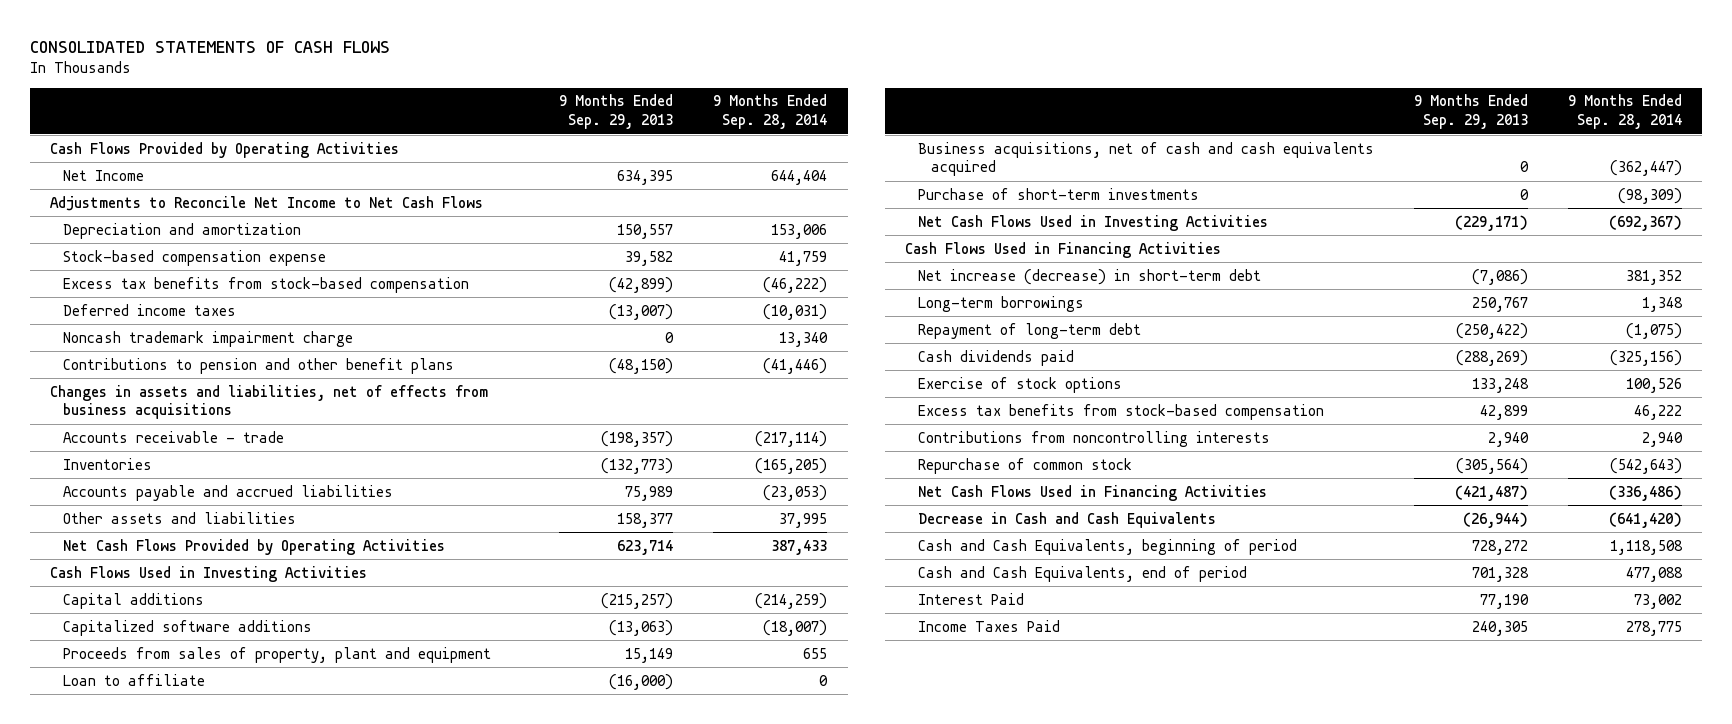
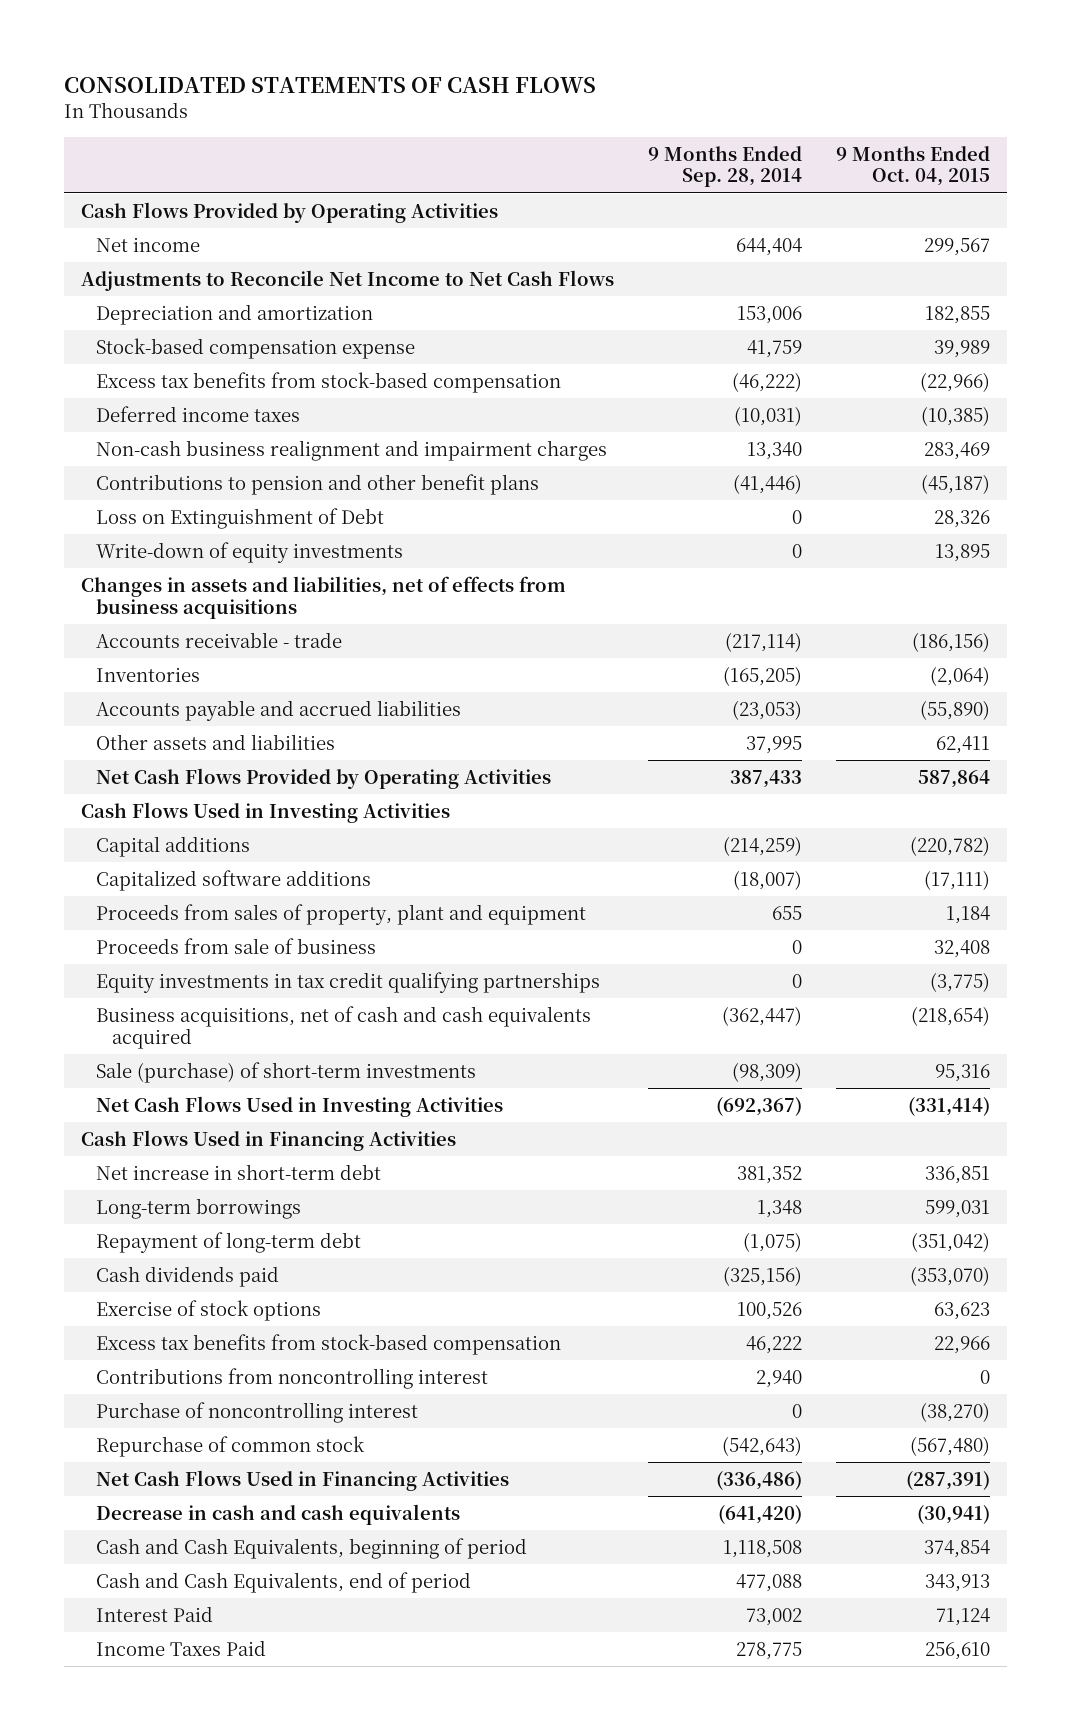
[559,94,674,129] 9 Months Ended Sep. 29, 2013 -> none
none -> [835,145,990,187] 9 Months Ended Oct. 04, 2015
[63,169,145,181] Net Income -> [96,237,201,253] Net income
[63,330,354,347] Noncash trademark impairment charge -> [96,440,608,462] Non-cash business realignment and impairment charges
none -> [96,508,385,530] Loss on Extinguishment of Debt
none -> [96,542,404,564] Write-down of equity investments
[63,673,206,686] Loan to affiliate -> none
none -> [96,938,377,955] Proceeds from sale of business
none -> [96,972,601,994] Equity investments in tax credit qualifying partnerships
[917,187,1199,200] Purchase of short-term investments -> [96,1062,477,1084] Sale (purchase) of short-term investments
[917,268,1261,285] Net increase (decrease) in short-term debt -> [96,1164,382,1181] Net increase in short-term debt
[917,430,1270,447] Contributions from noncontrolling interests -> [96,1368,489,1390] Contributions from noncontrolling interest
none -> [96,1402,419,1424] Purchase of noncontrolling interest
[917,511,1216,528] Decrease in Cash and Cash Equivalents -> [96,1504,461,1526] Decrease in cash and cash equivalents

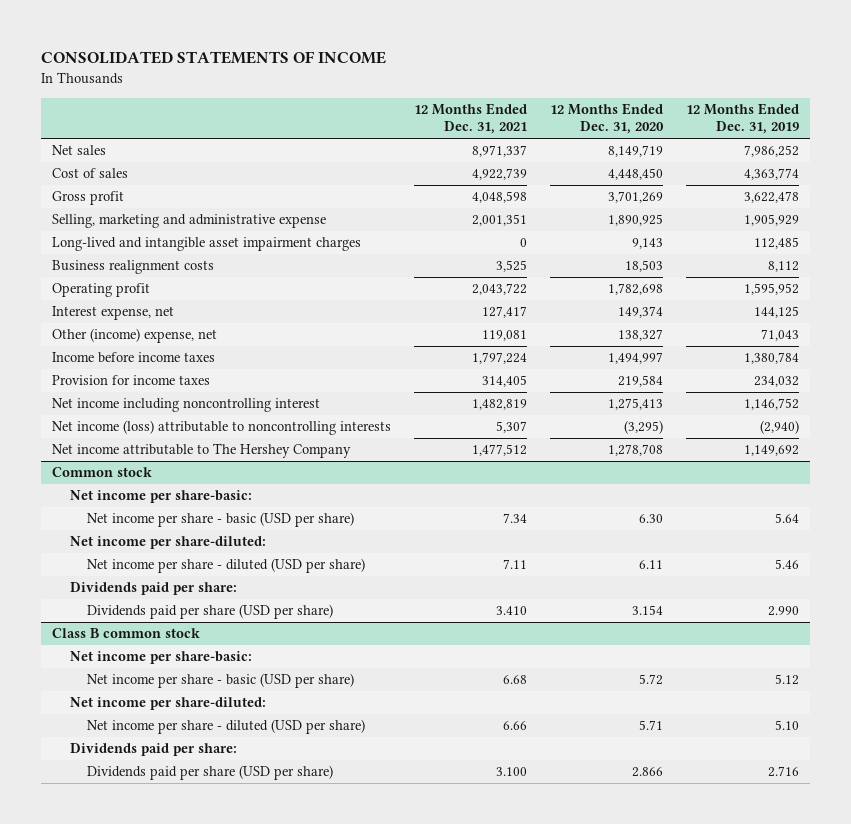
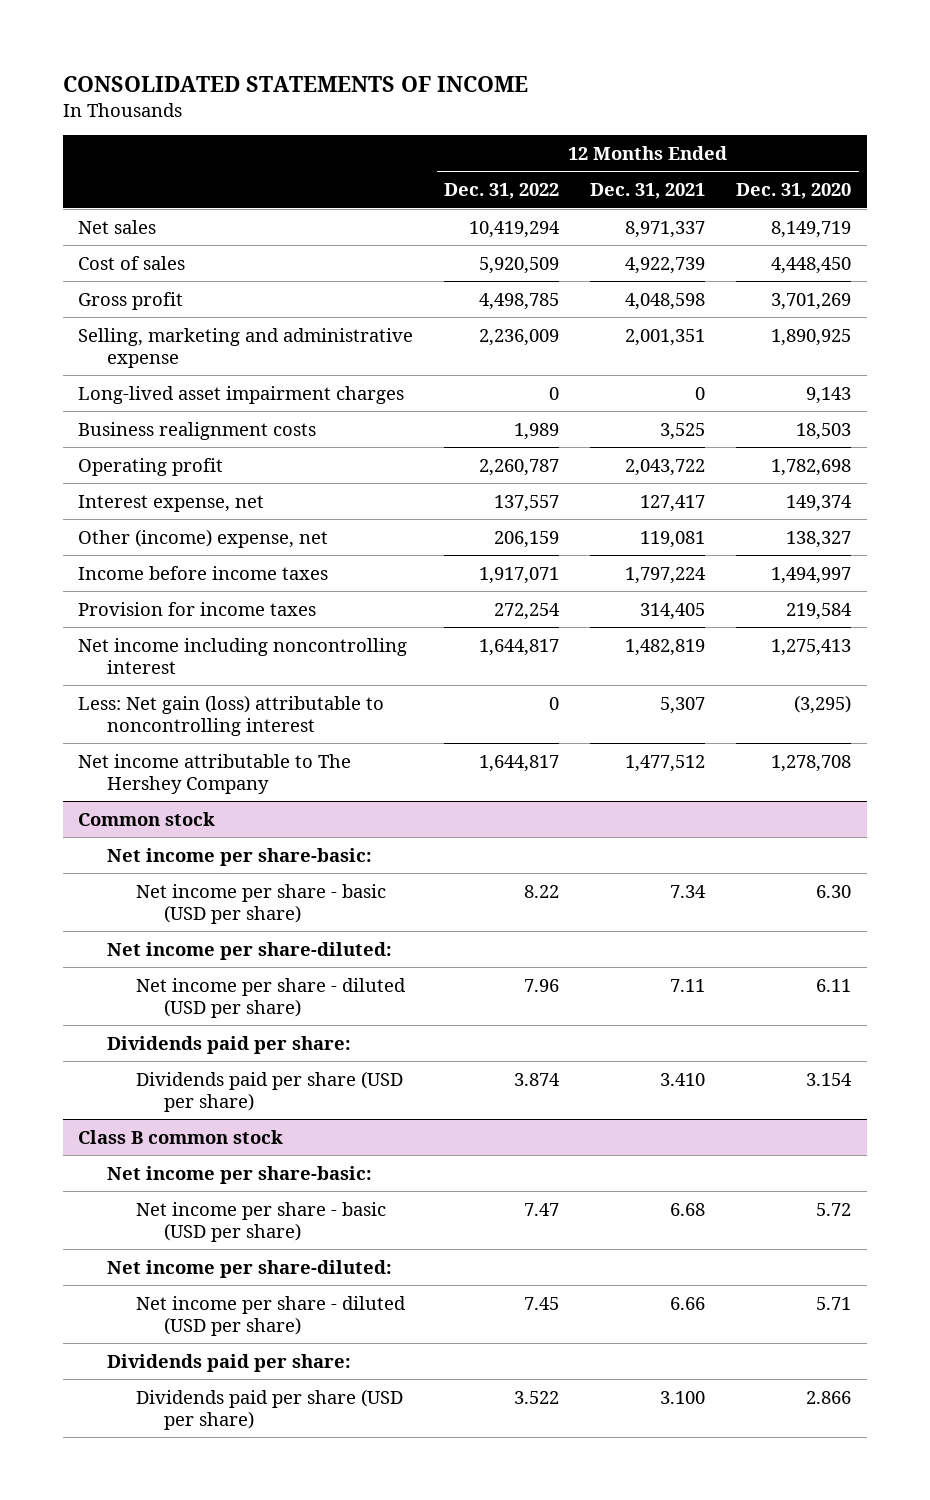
[685,102,799,135] 12 Months Ended Dec. 31, 2019 -> none
none -> [444,183,560,200] Dec. 31, 2022
[52,237,362,252] Long-lived and intangible asset impairment charges -> [78,385,405,404] Long-lived asset impairment charges
[52,420,392,436] Net income (loss) attributable to noncontrolling interests -> [78,694,385,736] Less: Net gain (loss) attributable to noncontrolling interest

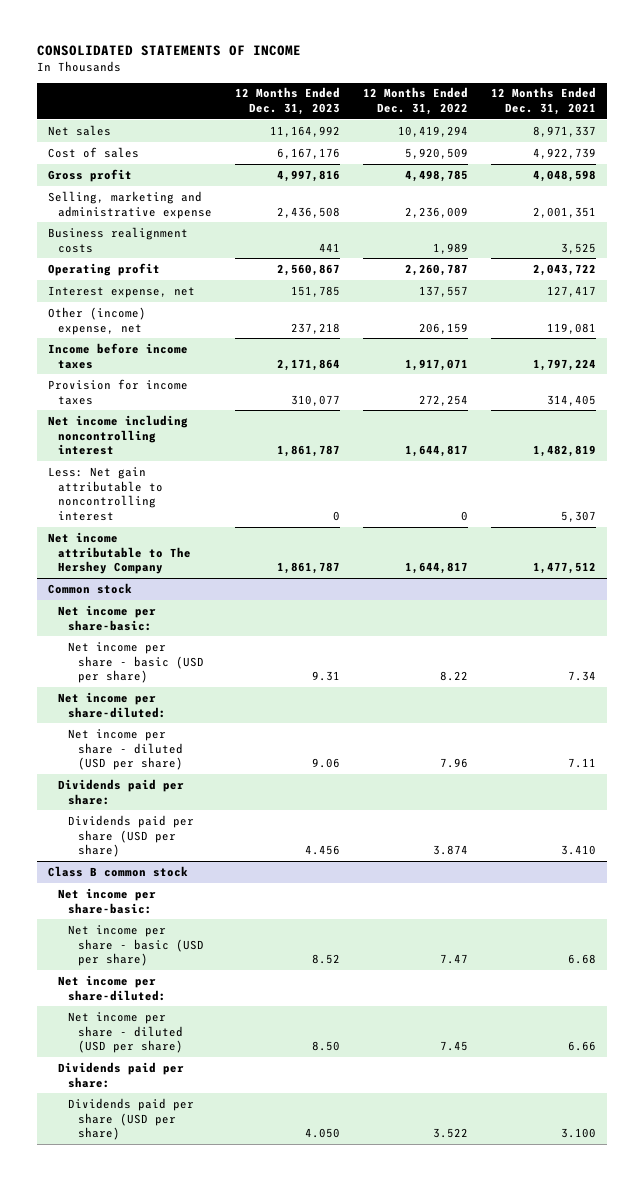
[736,183,852,200] Dec. 31, 2020 -> none
none -> [235,87,341,116] 12 Months Ended Dec. 31, 2023
[78,385,405,404] Long-lived asset impairment charges -> none
[78,694,385,736] Less: Net gain (loss) attributable to noncontrolling interest -> [48,466,164,522] Less: Net gain attributable to noncontrolling interest

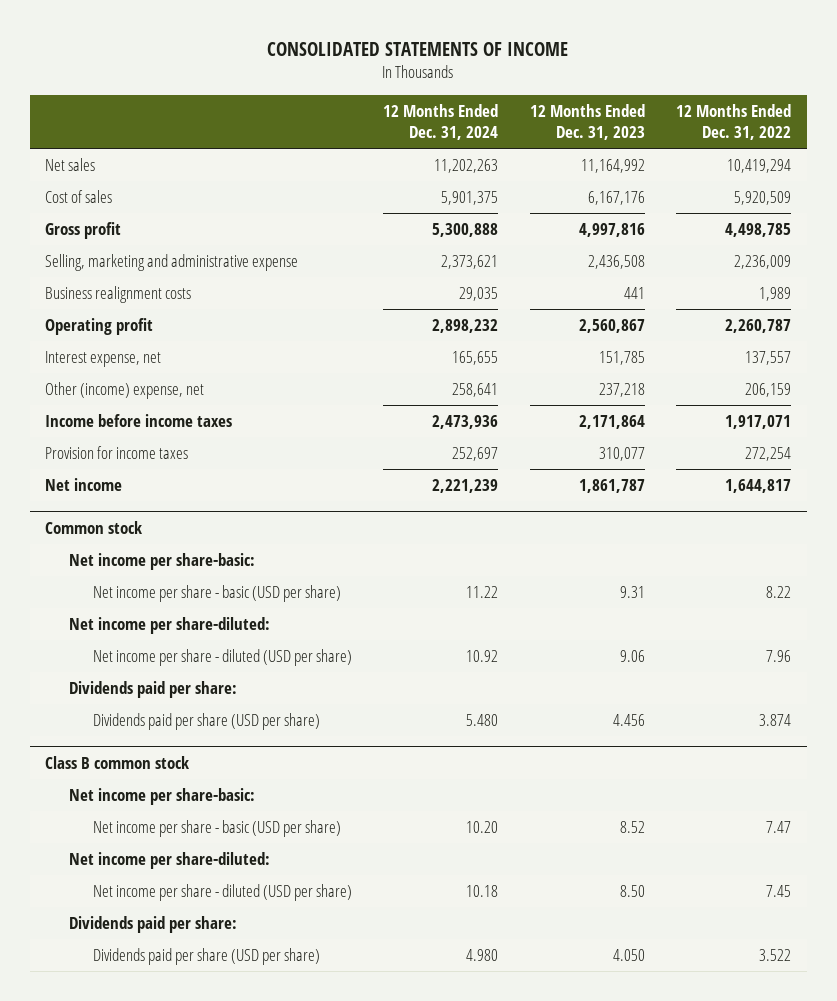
[490,87,596,116] 12 Months Ended Dec. 31, 2021 -> none
none -> [383,103,499,141] 12 Months Ended Dec. 31, 2024
[48,414,189,456] Net income including noncontrolling interest -> none
[48,466,164,522] Less: Net gain attributable to noncontrolling interest -> none
[48,531,192,575] Net income attributable to The Hershey Company -> [45,477,123,491] Net income

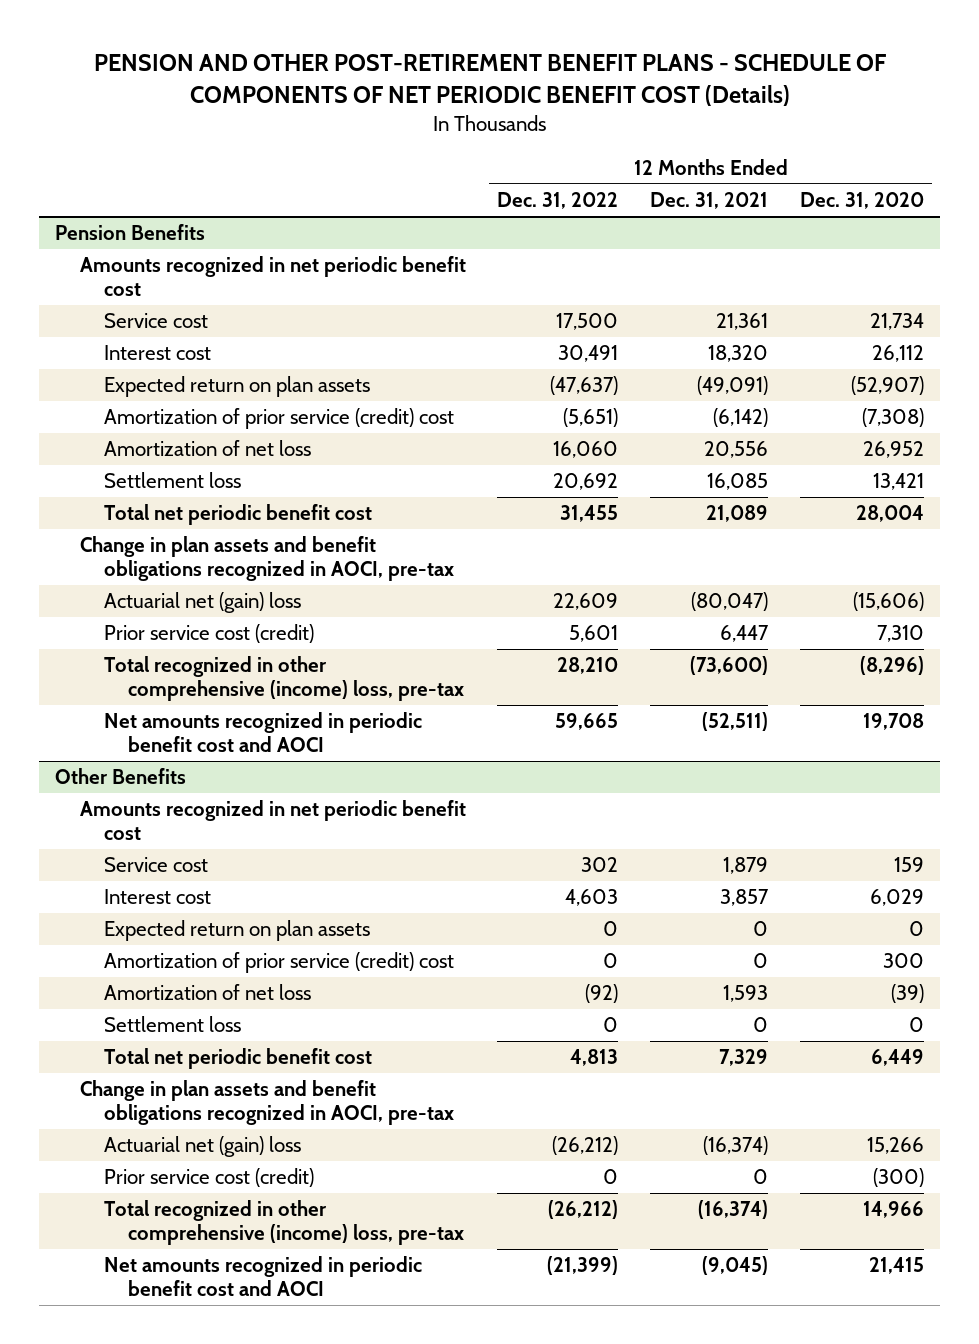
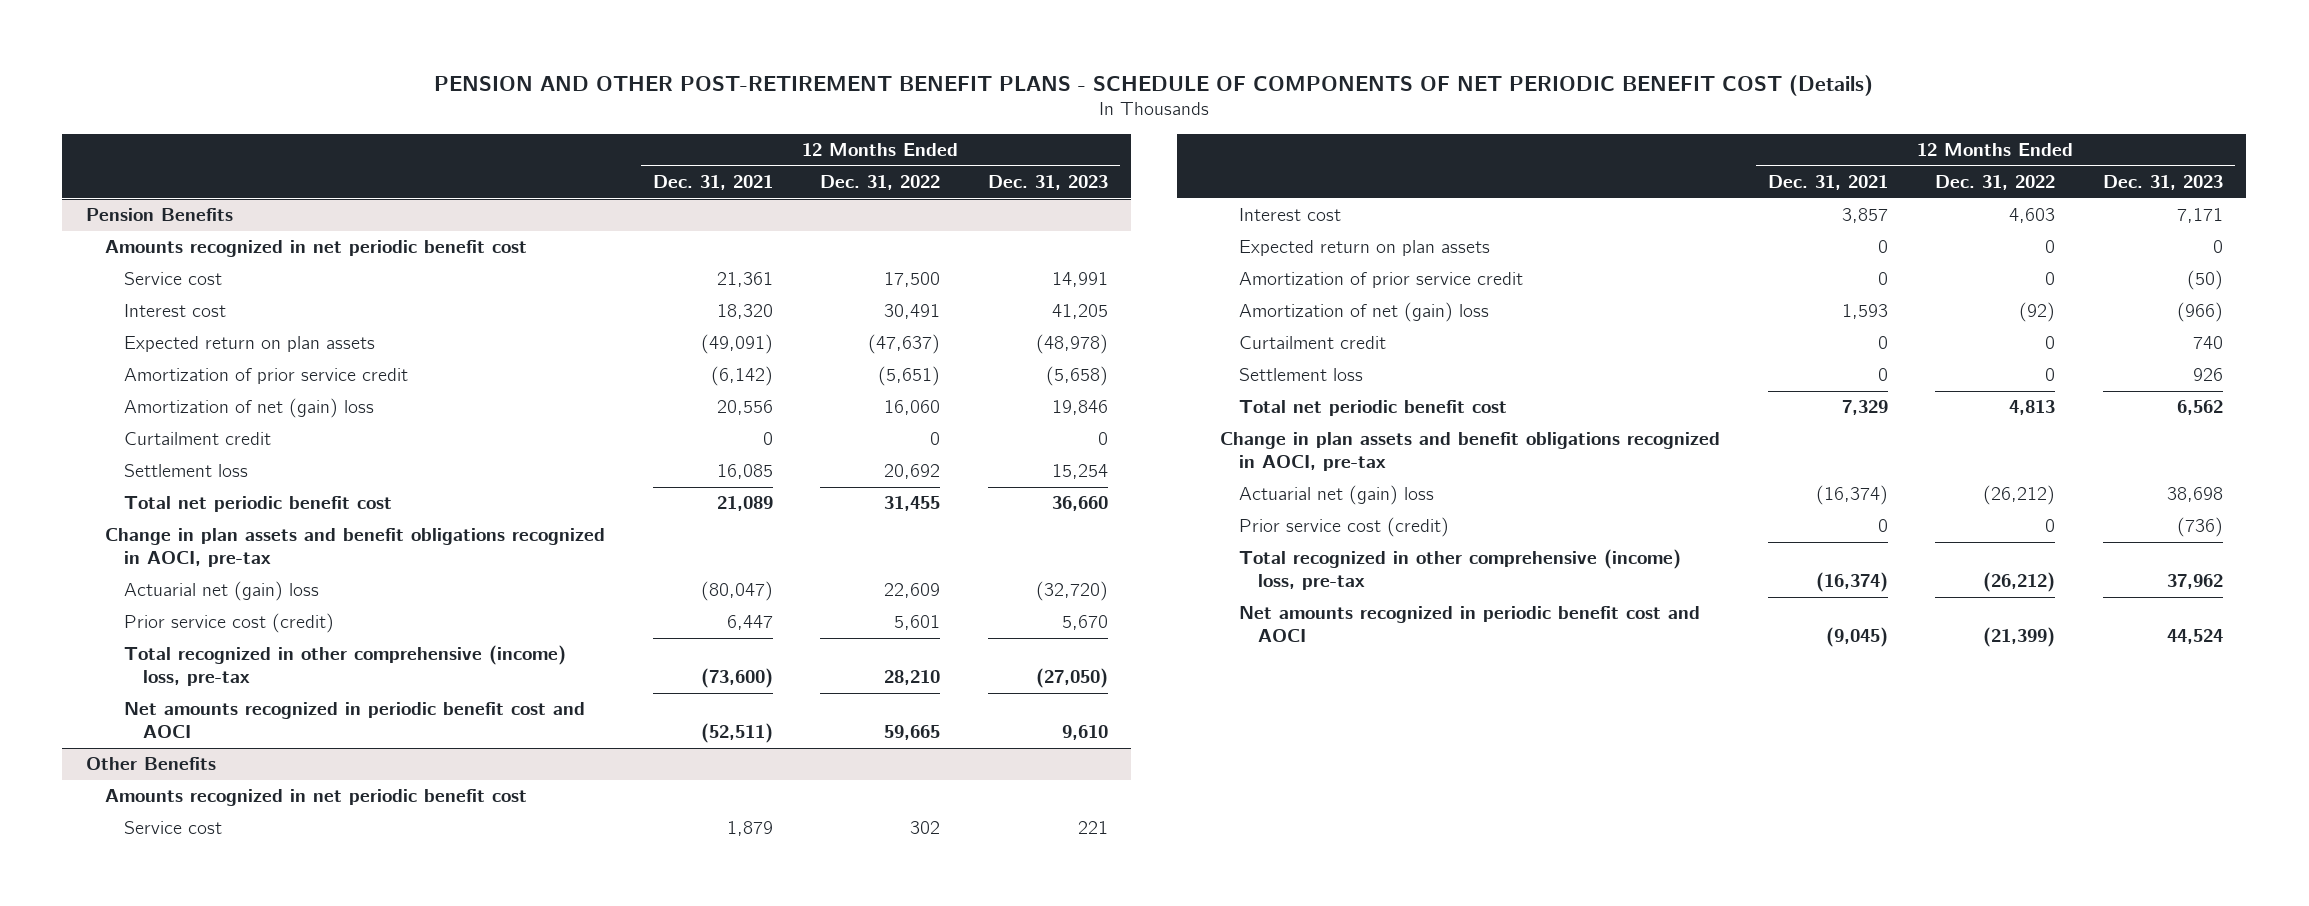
[800,192,925,210] Dec. 31, 2020 -> none
none -> [987,174,1108,190] Dec. 31, 2023
[103,408,454,430] Amortization of prior service (credit) cost -> [123,368,408,385] Amortization of prior service credit
[103,440,311,457] Amortization of net loss -> [123,398,374,419] Amortization of net (gain) loss
none -> [123,432,271,446] Curtailment credit
[103,952,454,974] Amortization of prior service (credit) cost -> [1238,272,1523,289] Amortization of prior service credit
[103,984,311,1001] Amortization of net loss -> [1238,302,1489,323] Amortization of net (gain) loss
none -> [1238,336,1386,350] Curtailment credit

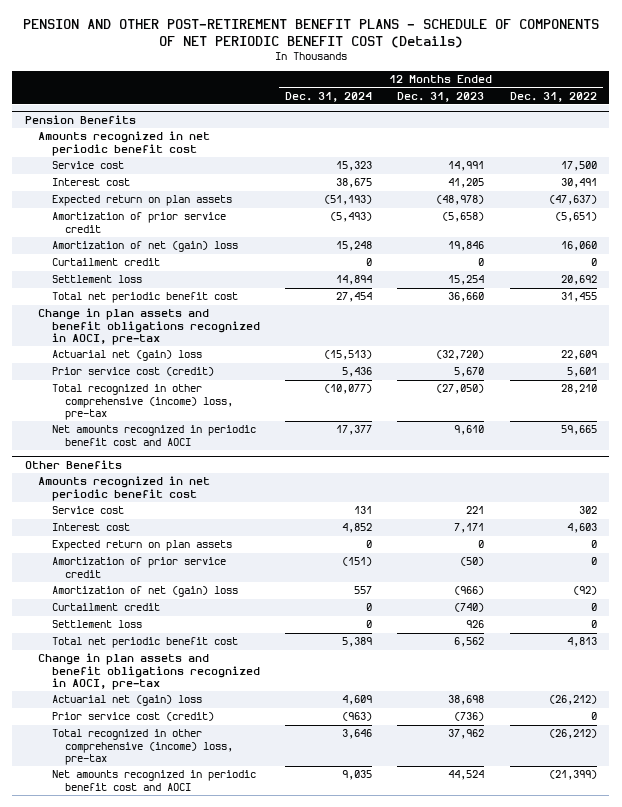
[652,174,773,190] Dec. 31, 2021 -> none
none -> [285,91,373,102] Dec. 31, 2024
[2192,336,2223,350] 740 -> [454,603,485,613] (740)

